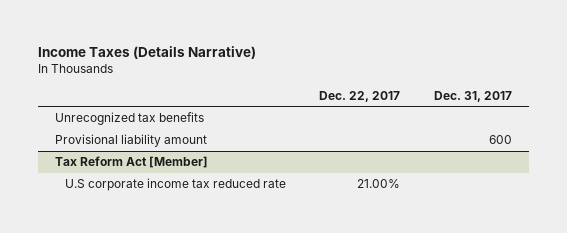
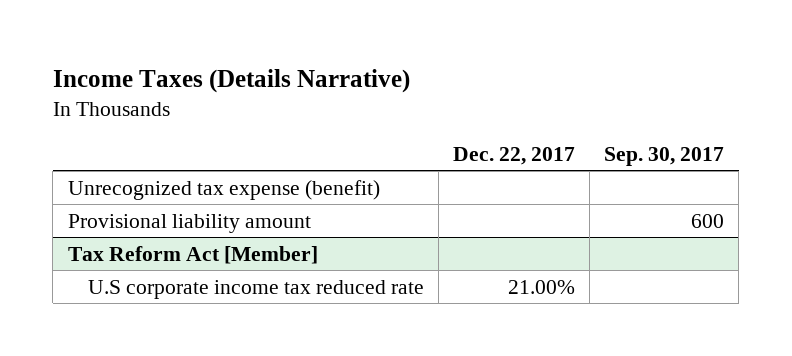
[434,90,513,102] Dec. 31, 2017 -> none
none -> [604,146,725,166] Sep. 30, 2017
[54,112,204,126] Unrecognized tax benefits -> [67,179,380,200] Unrecognized tax expense (benefit)

